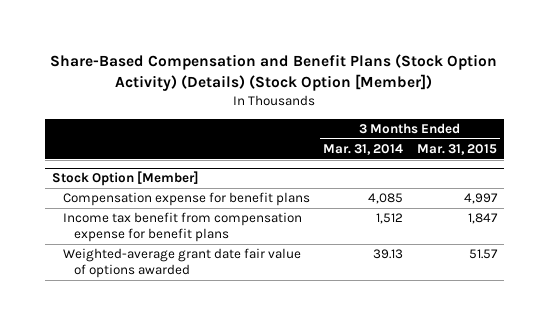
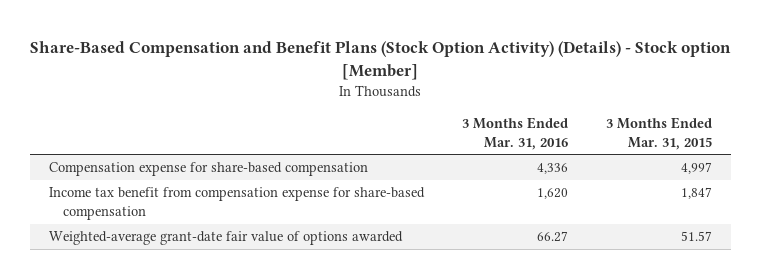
[50,53,498,92] Share-Based Compensation and Benefit Plans (Stock Option Activity) (Details) (Stock Option [Member]) -> [30,40,732,80] Share-Based Compensation and Benefit Plans (Stock Option Activity) (Details) - Stock option [Member]
[323,143,404,155] Mar. 31, 2014 -> none
none -> [461,116,568,150] 3 Months Ended Mar. 31, 2016
[51,171,199,187] Stock Option [Member] -> none
[62,192,310,207] Compensation expense for benefit plans -> [49,162,369,177] Compensation expense for share-based compensation
[62,212,302,243] Income tax benefit from compensation expense for benefit plans -> [49,187,426,221] Income tax benefit from compensation expense for share-based compensation
[62,248,301,279] Weighted-average grant date fair value of options awarded -> [49,231,404,246] Weighted-average grant-date fair value of options awarded

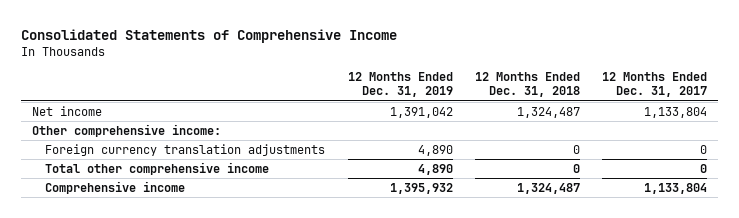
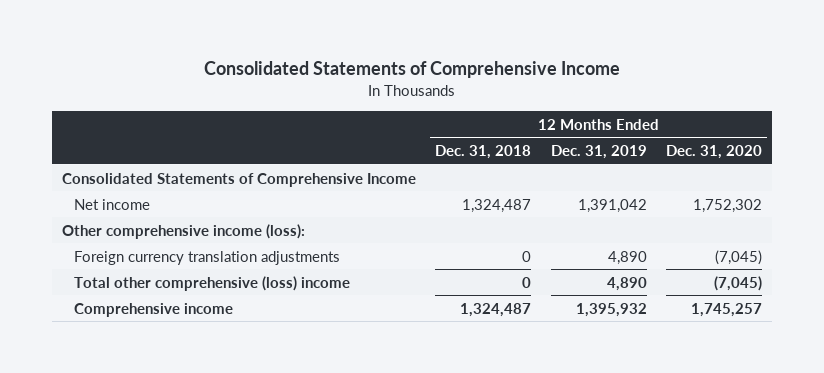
[601,72,707,98] 12 Months Ended Dec. 31, 2017 -> none
none -> [666,145,763,160] Dec. 31, 2020
none -> [61,172,416,187] Consolidated Statements of Comprehensive Income
[32,123,222,137] Other comprehensive income: -> [61,223,305,239] Other comprehensive income (loss):
[45,161,270,175] Total other comprehensive income -> [74,275,351,291] Total other comprehensive (loss) income

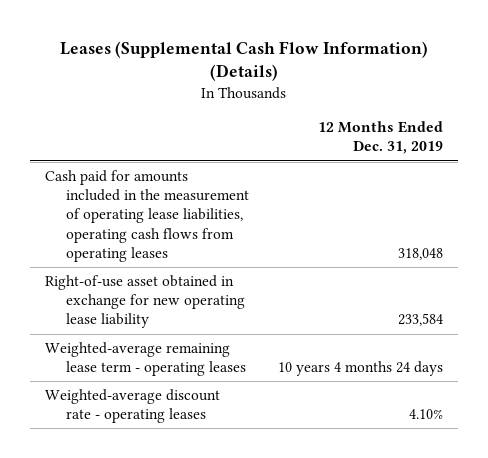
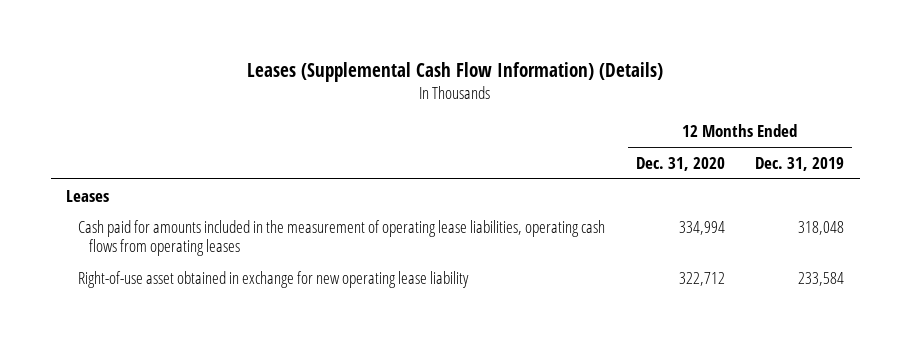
none -> [635,156,725,171] Dec. 31, 2020
none -> [66,189,110,202] Leases
[44,342,246,377] Weighted-average remaining lease term - operating leases -> none
[44,389,220,424] Weighted-average discount rate - operating leases -> none

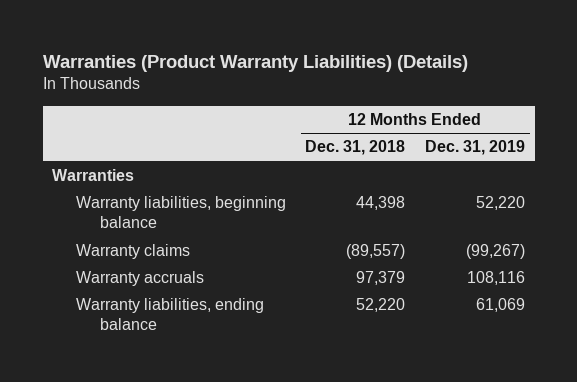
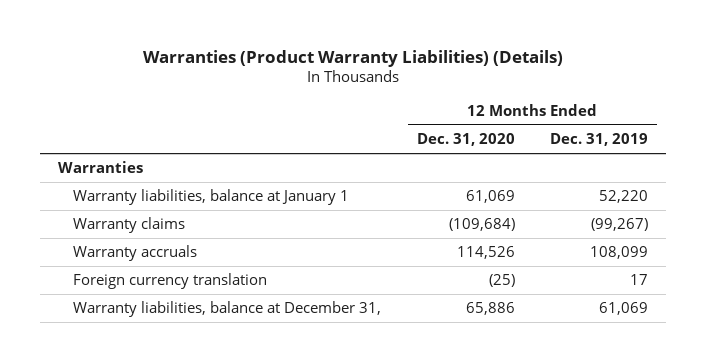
[305,140,406,156] Dec. 31, 2018 -> none
none -> [416,133,515,147] Dec. 31, 2020
[75,196,286,229] Warranty liabilities, beginning balance -> [73,189,350,206] Warranty liabilities, balance at January 1
[466,271,525,286] 108,116 -> [589,246,648,260] 108,099
none -> [73,273,268,290] Foreign currency translation
[75,298,264,331] Warranty liabilities, ending balance -> [73,301,382,318] Warranty liabilities, balance at December 31,

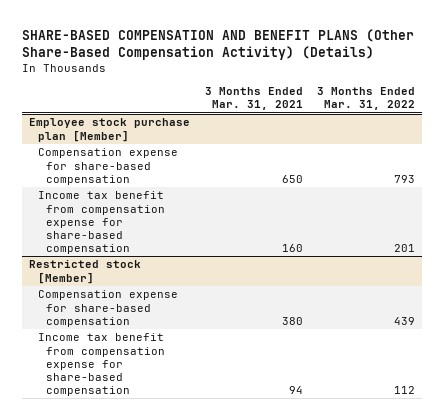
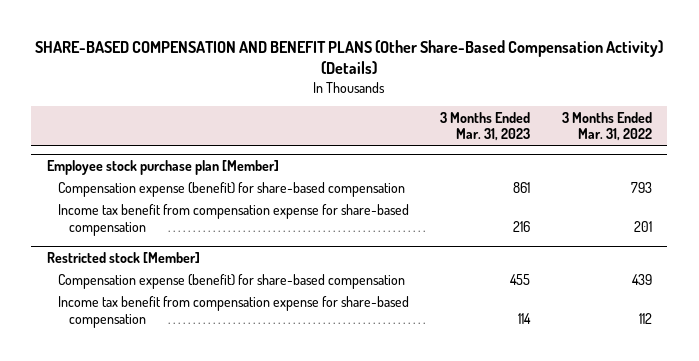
[204,87,303,111] 3 Months Ended Mar. 31, 2021 -> none
none -> [440,111,531,142] 3 Months Ended Mar. 31, 2023
[37,148,178,185] Compensation expense for share-based compensation -> [57,182,405,198] Compensation expense (benefit) for share-based compensation
[37,290,178,327] Compensation expense for share-based compensation -> [57,274,405,290] Compensation expense (benefit) for share-based compensation

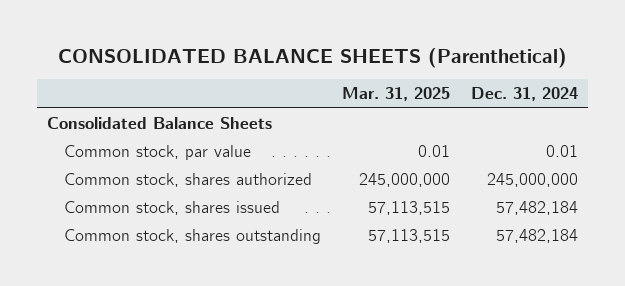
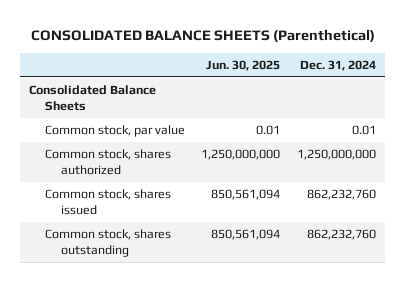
[341,87,450,102] Mar. 31, 2025 -> none
none -> [206,59,281,71] Jun. 30, 2025
[486,172,578,187] 245,000,000 -> [297,149,377,161] 1,250,000,000
[495,200,578,215] 57,482,184 -> [307,189,377,201] 862,232,760
[495,228,578,243] 57,482,184 -> [307,229,377,241] 862,232,760

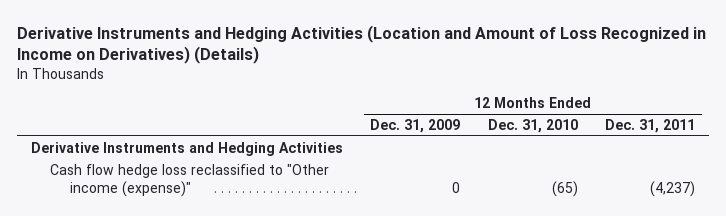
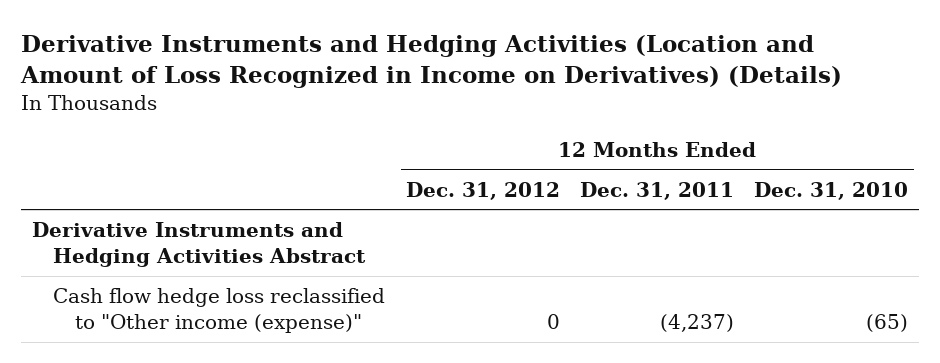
[370,118,461,133] Dec. 31, 2009 -> none
none -> [405,181,560,200] Dec. 31, 2012
[30,141,343,156] Derivative Instruments and Hedging Activities -> [31,222,367,267] Derivative Instruments and Hedging Activities Abstract

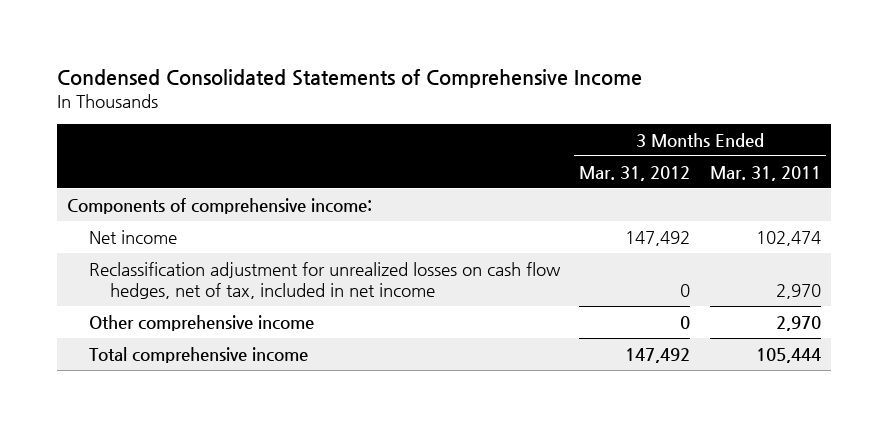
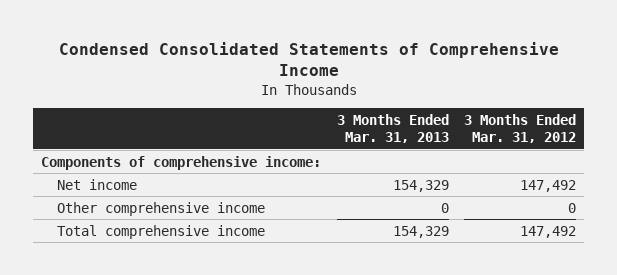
[710,165,822,181] Mar. 31, 2011 -> none
none -> [336,113,449,144] 3 Months Ended Mar. 31, 2013
[88,261,561,299] Reclassification adjustment for unrealized losses on cash flow hedges, net of tax, included in net income -> none

